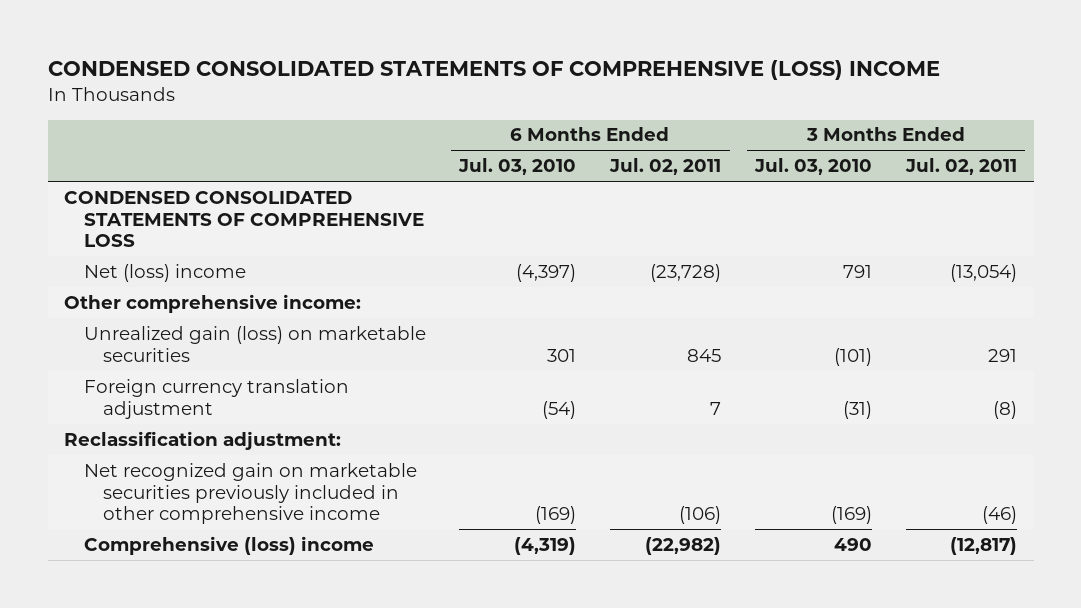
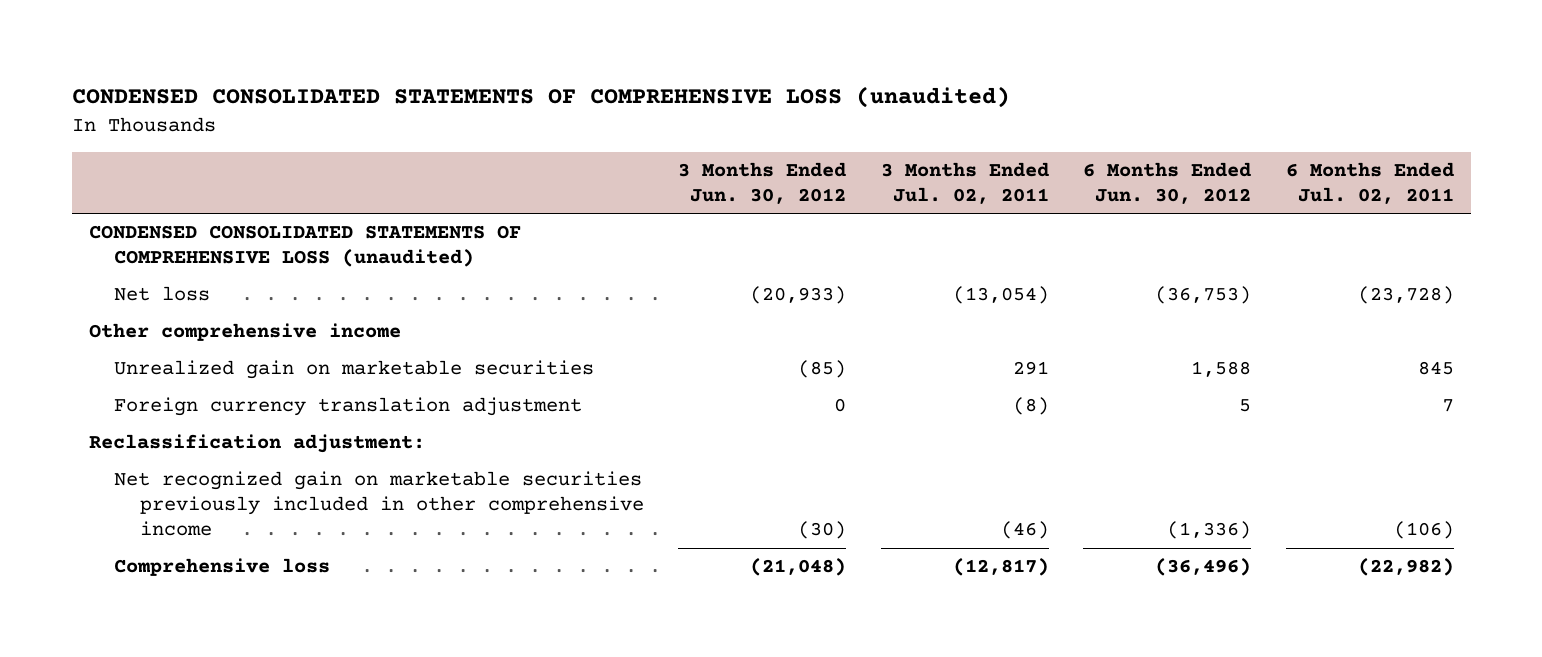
[47,60,940,81] CONDENSED CONSOLIDATED STATEMENTS OF COMPREHENSIVE (LOSS) INCOME -> [71,86,1010,109] CONDENSED CONSOLIDATED STATEMENTS OF COMPREHENSIVE LOSS (unaudited)
[458,158,577,176] Jul. 03, 2010 -> none
[753,158,872,176] Jul. 03, 2010 -> none
none -> [678,161,847,204] 3 Months Ended Jun. 30, 2012
none -> [1083,161,1252,204] 6 Months Ended Jun. 30, 2012
[64,190,424,248] CONDENSED CONSOLIDATED STATEMENTS OF COMPREHENSIVE LOSS -> [88,225,521,268] CONDENSED CONSOLIDATED STATEMENTS OF COMPREHENSIVE LOSS (unaudited)
[83,263,246,282] Net (loss) income -> [114,286,211,302] Net loss
[64,293,362,313] Other comprehensive income: -> [88,323,401,342] Other comprehensive income
[83,325,426,362] Unrealized gain (loss) on marketable securities -> [114,360,595,380] Unrealized gain on marketable securities
[83,535,374,555] Comprehensive (loss) income -> [114,558,331,577] Comprehensive loss

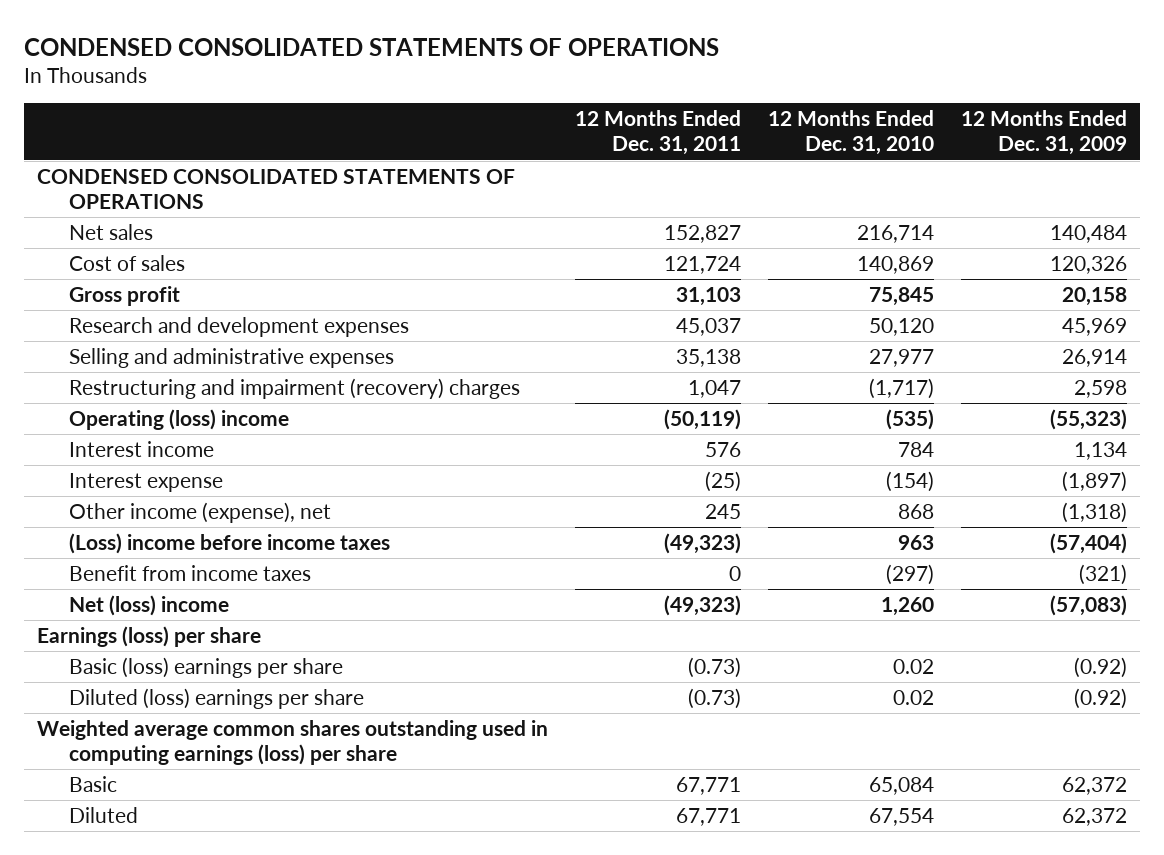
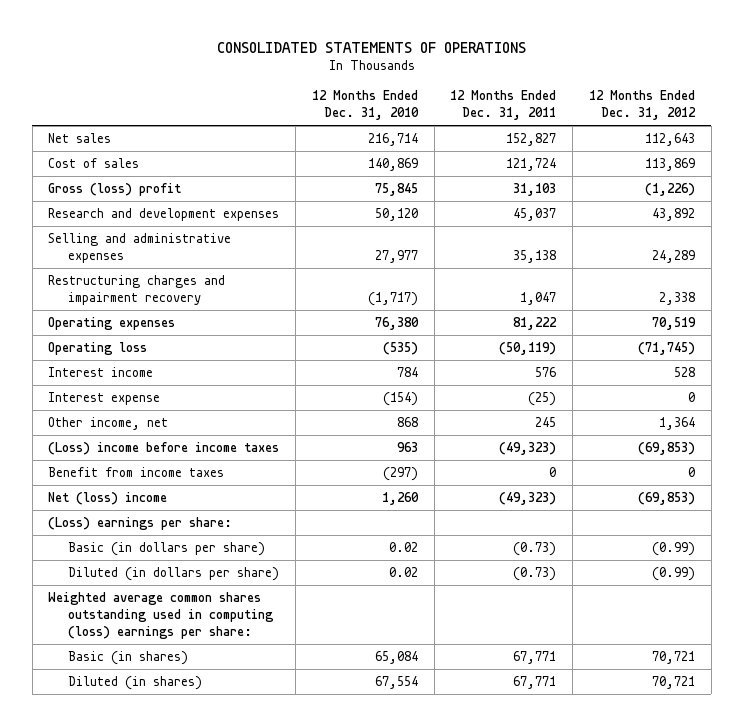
[24,37,720,56] CONDENSED CONSOLIDATED STATEMENTS OF OPERATIONS -> [216,41,526,53] CONSOLIDATED STATEMENTS OF OPERATIONS
[960,110,1127,156] 12 Months Ended Dec. 31, 2009 -> none
none -> [588,90,696,121] 12 Months Ended Dec. 31, 2012
[37,168,516,209] CONDENSED CONSOLIDATED STATEMENTS OF OPERATIONS -> none
[69,285,181,306] Gross profit -> [48,182,182,196] Gross (loss) profit
[69,377,521,399] Restructuring and impairment (recovery) charges -> [48,274,226,305] Restructuring charges and impairment recovery
none -> [48,316,176,330] Operating expenses
[69,408,290,430] Operating (loss) income -> [48,341,148,355] Operating loss
[69,501,332,523] Other income (expense), net -> [48,416,169,430] Other income, net
[37,625,262,647] Earnings (loss) per share -> [48,516,233,530] (Loss) earnings per share:
[69,656,344,678] Basic (loss) earnings per share -> [67,541,265,556] Basic (in dollars per share)
[69,687,365,709] Diluted (loss) earnings per share -> [67,566,279,581] Diluted (in dollars per share)
[37,719,549,765] Weighted average common shares outstanding used in computing earnings (loss) per share -> [48,591,274,639] Weighted average common shares outstanding used in computing (loss) earnings per share:
[69,775,118,792] Basic -> [67,650,188,665] Basic (in shares)
[69,806,139,823] Diluted -> [67,675,202,690] Diluted (in shares)

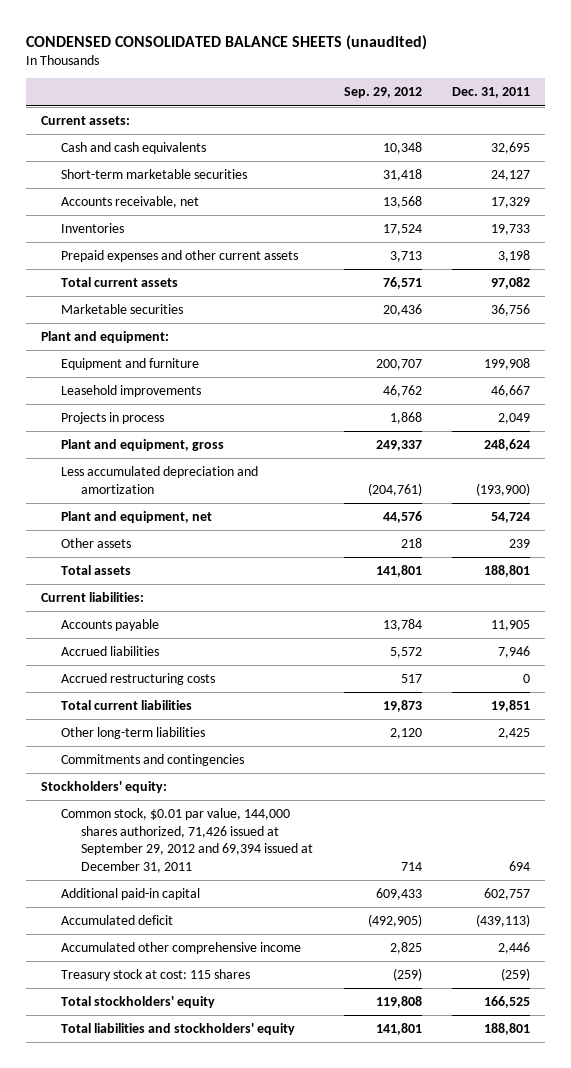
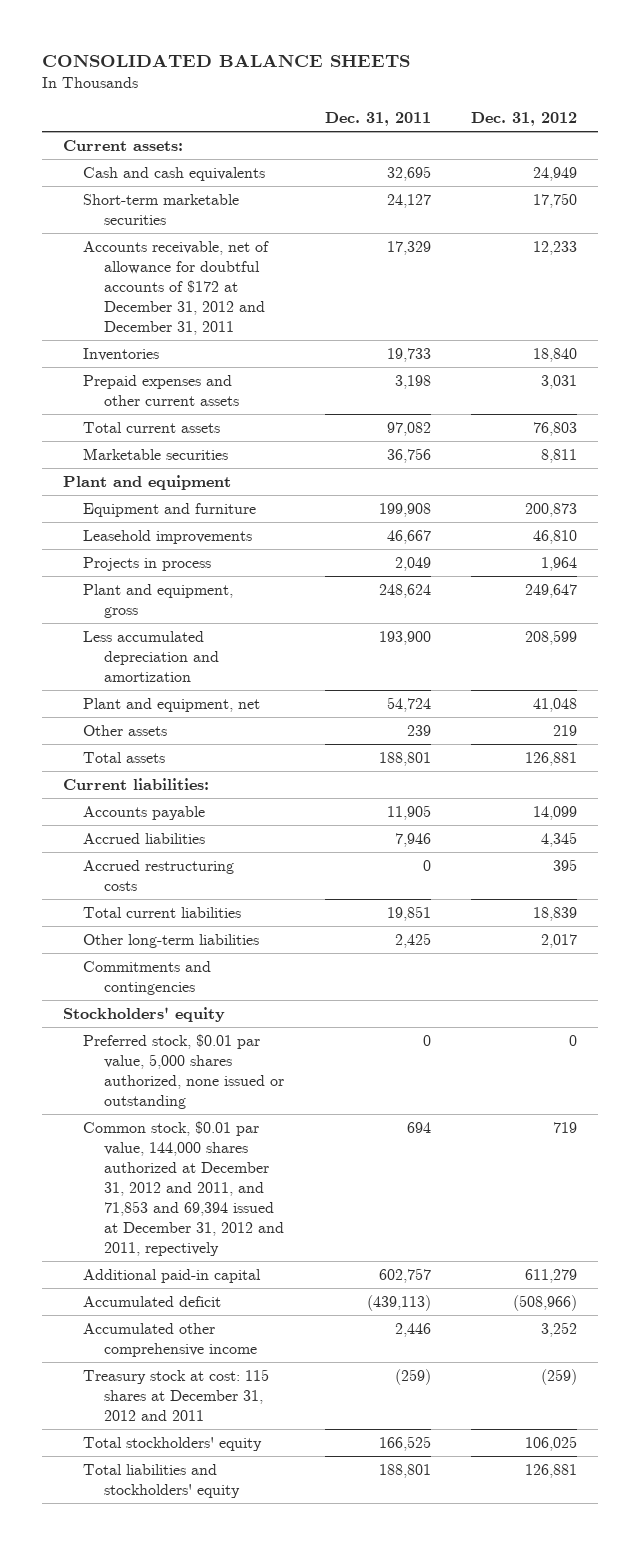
[25,34,427,50] CONDENSED CONSOLIDATED BALANCE SHEETS (unaudited) -> [42,53,411,67] CONSOLIDATED BALANCE SHEETS
[343,87,422,99] Sep. 29, 2012 -> none
none -> [471,111,578,126] Dec. 31, 2012
[61,196,200,209] Accounts receivable, net -> [83,241,270,335] Accounts receivable, net of allowance for doubtful accounts of $172 at December 31, 2012 and December 31, 2011
[40,331,169,344] Plant and equipment: -> [62,475,231,491] Plant and equipment
[476,482,531,496] (193,900) -> [378,631,431,646] 193,900
[40,781,167,794] Stockholders' equity: -> [62,1007,225,1023] Stockholders' equity
none -> [83,1034,284,1110] Preferred stock, $0.01 par value, 5,000 shares authorized, none issued or outstanding
[61,808,314,873] Common stock, $0.01 par value, 144,000 shares authorized, 71,426 issued at September 29, 2012 and 69,394 issued at December 31, 2011 -> [83,1121,284,1256] Common stock, $0.01 par value, 144,000 shares authorized at December 31, 2012 and 2011, and 71,853 and 69,394 issued at December 31, 2012 and 2011, repectively
[61,969,251,982] Treasury stock at cost: 115 shares -> [83,1369,270,1422] Treasury stock at cost: 115 shares at December 31, 2012 and 2011

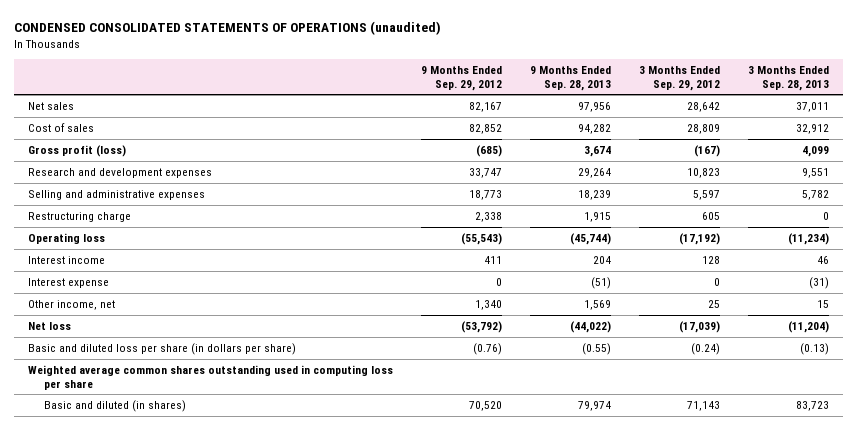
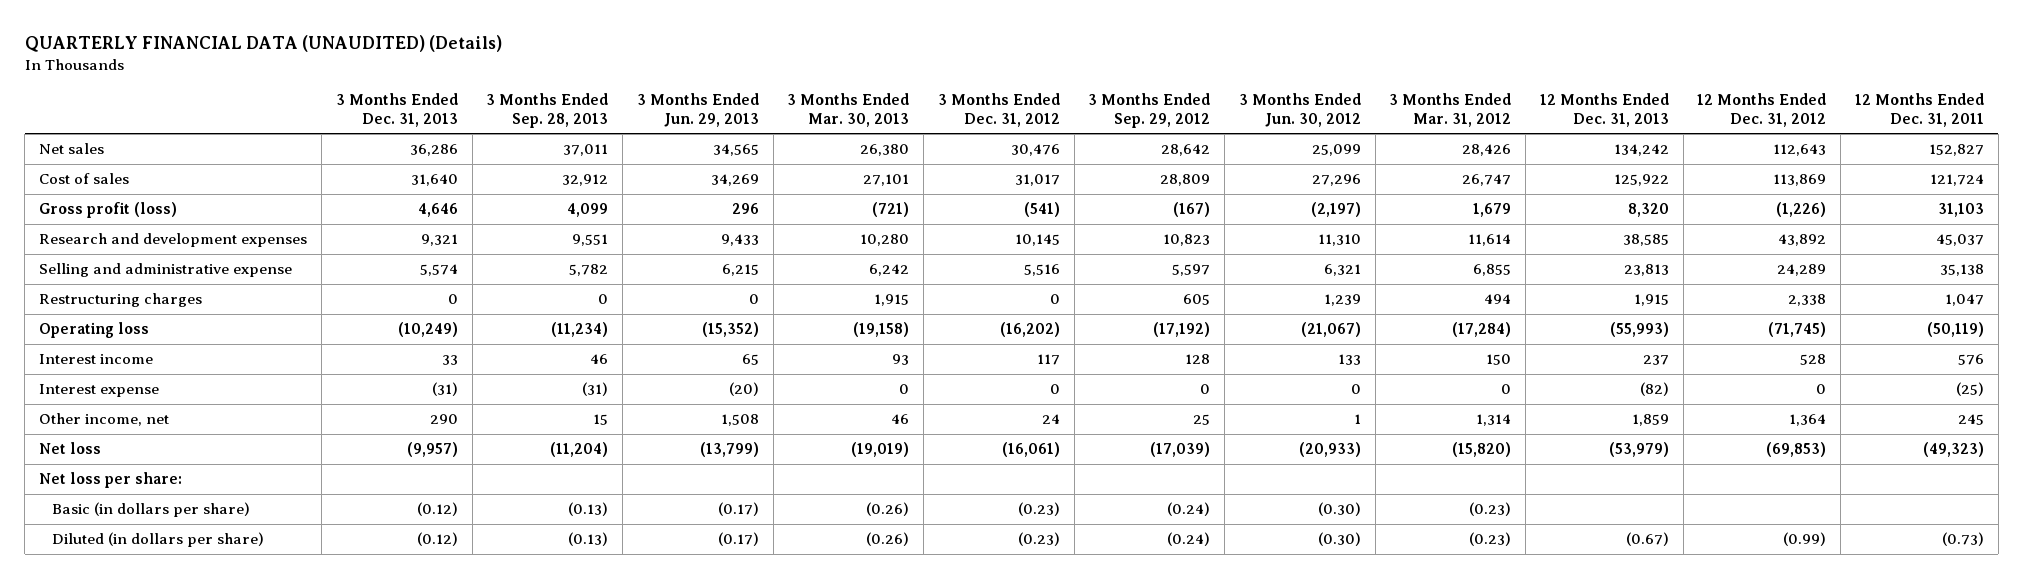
[13,20,441,35] CONDENSED CONSOLIDATED STATEMENTS OF OPERATIONS (unaudited) -> [24,34,502,52] QUARTERLY FINANCIAL DATA (UNAUDITED) (Details)
[420,66,502,91] 9 Months Ended Sep. 29, 2012 -> none
[529,66,611,91] 9 Months Ended Sep. 28, 2013 -> none
none -> [335,93,458,127] 3 Months Ended Dec. 31, 2013
none -> [636,93,759,127] 3 Months Ended Jun. 29, 2013
none -> [787,93,910,127] 3 Months Ended Mar. 30, 2013
none -> [937,93,1060,127] 3 Months Ended Dec. 31, 2012
none -> [1238,93,1361,127] 3 Months Ended Jun. 30, 2012
none -> [1389,93,1512,127] 3 Months Ended Mar. 31, 2012
none -> [1539,93,1669,127] 12 Months Ended Dec. 31, 2013
none -> [1697,93,1827,127] 12 Months Ended Dec. 31, 2012
none -> [1854,93,1984,127] 12 Months Ended Dec. 31, 2011
[27,189,205,200] Selling and administrative expenses -> [39,263,293,278] Selling and administrative expense
[27,211,131,222] Restructuring charge -> [39,293,203,308] Restructuring charges
[27,364,393,390] Weighted average common shares outstanding used in computing loss per share -> none
[44,399,187,412] Basic and diluted (in shares) -> none
none -> [39,472,183,489] Net loss per share:
none -> [52,502,251,518] Basic (in dollars per share)
[27,342,296,355] Basic and diluted loss per share (in dollars per share) -> [52,532,265,548] Diluted (in dollars per share)

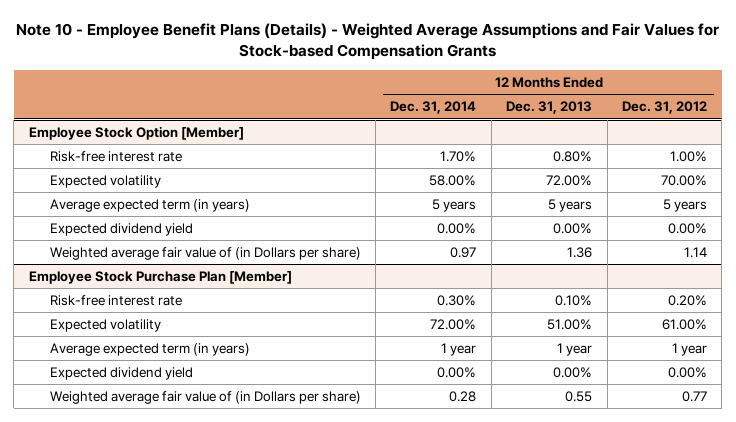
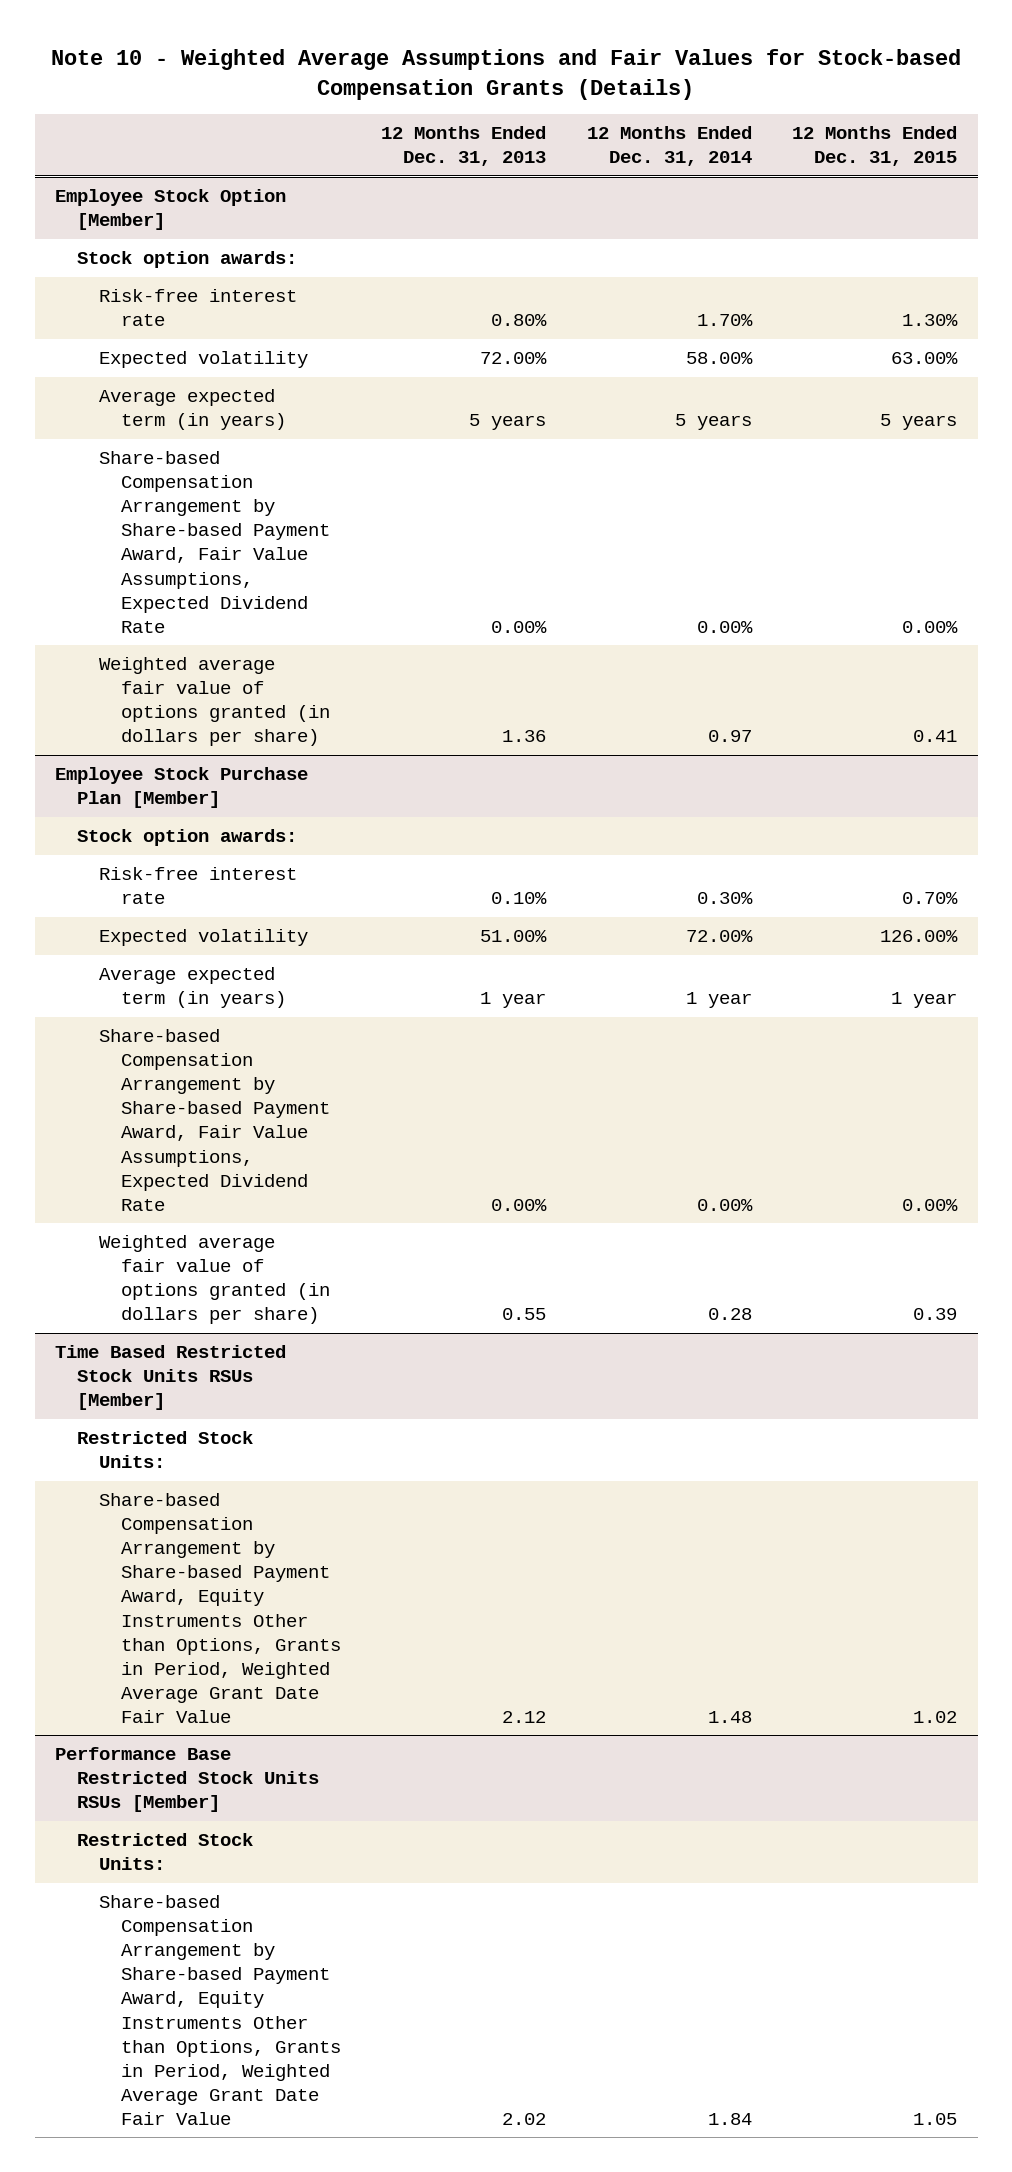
[15,22,719,61] Note 10 - Employee Benefit Plans (Details) - Weighted Average Assumptions and Fair Values for Stock-based Compensation Grants -> [51,48,962,100] Note 10 - Weighted Average Assumptions and Fair Values for Stock-based Compensation Grants (Details)
[621,101,707,115] Dec. 31, 2012 -> none
none -> [792,125,958,167] 12 Months Ended Dec. 31, 2015
none -> [76,251,297,269] Stock option awards:
[49,223,193,237] Expected dividend yield -> [98,451,330,633] Share-based Compensation Arrangement by Share-based Payment Award, Fair Value Assumptions, Expected Dividend Rate
[49,247,361,261] Weighted average fair value of (in Dollars per share) -> [98,657,330,747] Weighted average fair value of options granted (in dollars per share)
none -> [76,829,297,847] Stock option awards:
[49,367,193,381] Expected dividend yield -> [98,1029,330,1211] Share-based Compensation Arrangement by Share-based Payment Award, Fair Value Assumptions, Expected Dividend Rate
[49,391,361,405] Weighted average fair value of (in Dollars per share) -> [98,1235,330,1325] Weighted average fair value of options granted (in dollars per share)
none -> [55,1345,287,1411] Time Based Restricted Stock Units RSUs [Member]
none -> [76,1431,253,1469] Restricted Stock Units:
none -> [98,1493,341,1723] Share-based Compensation Arrangement by Share-based Payment Award, Equity Instruments Other than Options, Grants in Period, Weighted Average Grant Date Fair Value
none -> [55,1747,319,1813] Performance Base Restricted Stock Units RSUs [Member]
none -> [76,1833,253,1871] Restricted Stock Units:
none -> [98,1895,341,2125] Share-based Compensation Arrangement by Share-based Payment Award, Equity Instruments Other than Options, Grants in Period, Weighted Average Grant Date Fair Value

